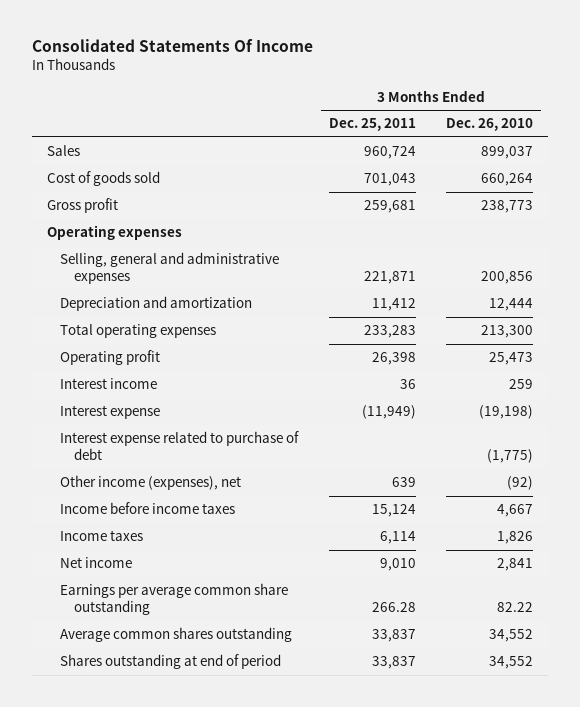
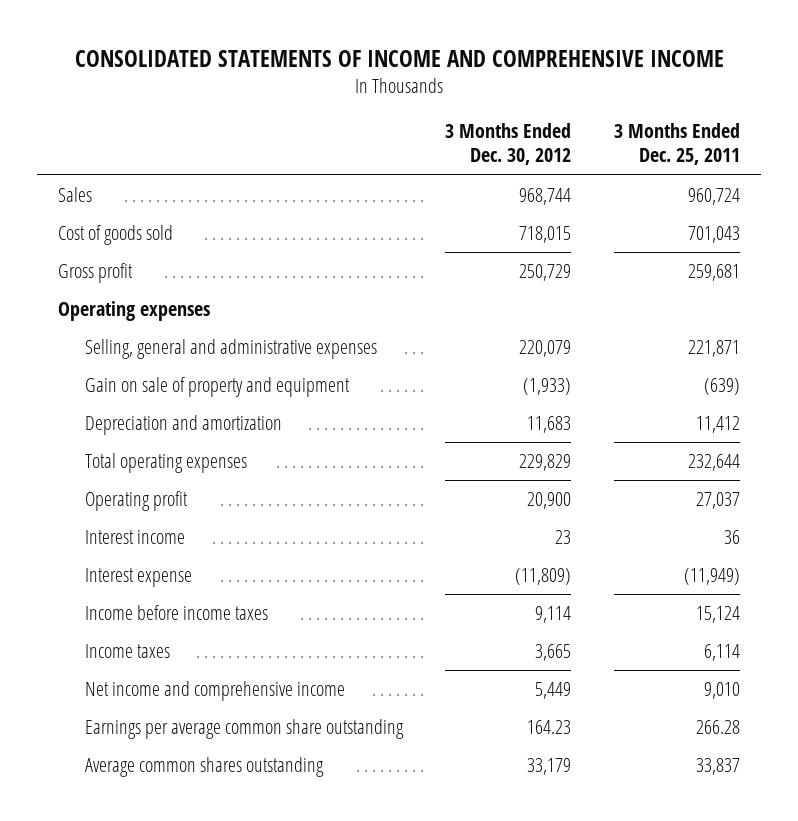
[31,39,313,53] Consolidated Statements Of Income -> [74,49,724,67] CONSOLIDATED STATEMENTS OF INCOME AND COMPREHENSIVE INCOME
[446,118,534,132] Dec. 26, 2010 -> none
none -> [445,123,572,166] 3 Months Ended Dec. 30, 2012
none -> [84,376,350,397] Gain on sale of property and equipment
[363,325,416,339] 233,283 -> [687,453,740,471] 232,644
[371,352,416,366] 26,398 -> [695,491,740,509] 27,037
[60,431,300,461] Interest expense related to purchase of debt -> none
[60,475,242,491] Other income (expenses), net -> none
[60,557,133,569] Net income -> [84,680,345,701] Net income and comprehensive income
[60,654,282,670] Shares outstanding at end of period -> none

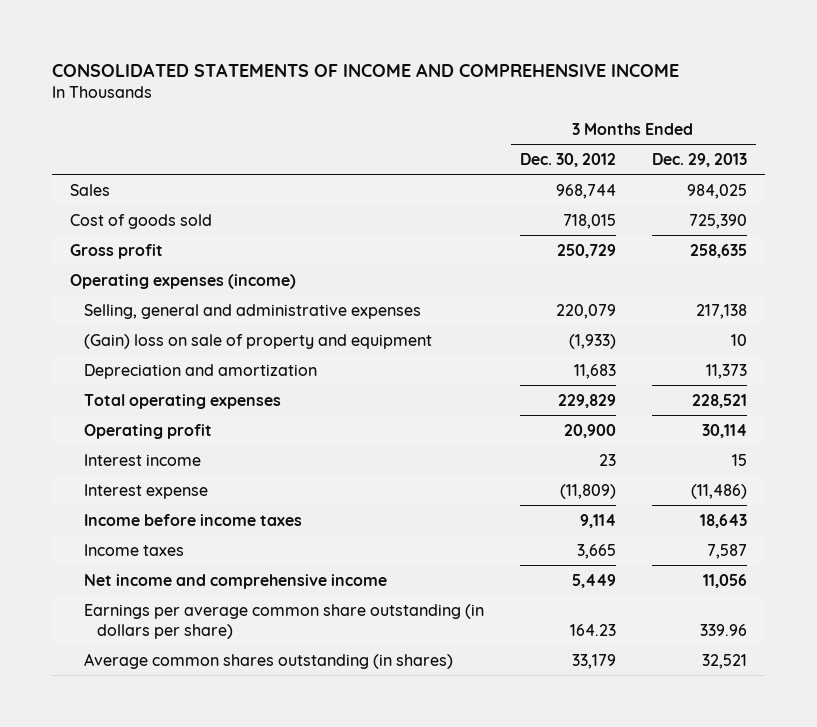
[613,123,740,166] 3 Months Ended Dec. 25, 2011 -> none
none -> [651,152,747,167] Dec. 29, 2013
[57,300,210,321] Operating expenses -> [70,273,297,289] Operating expenses (income)
[84,376,350,397] Gain on sale of property and equipment -> [83,333,432,349] (Gain) loss on sale of property and equipment
[84,718,404,739] Earnings per average common share outstanding -> [83,603,484,639] Earnings per average common share outstanding (in dollars per share)
[84,756,324,777] Average common shares outstanding -> [83,652,453,669] Average common shares outstanding (in shares)

